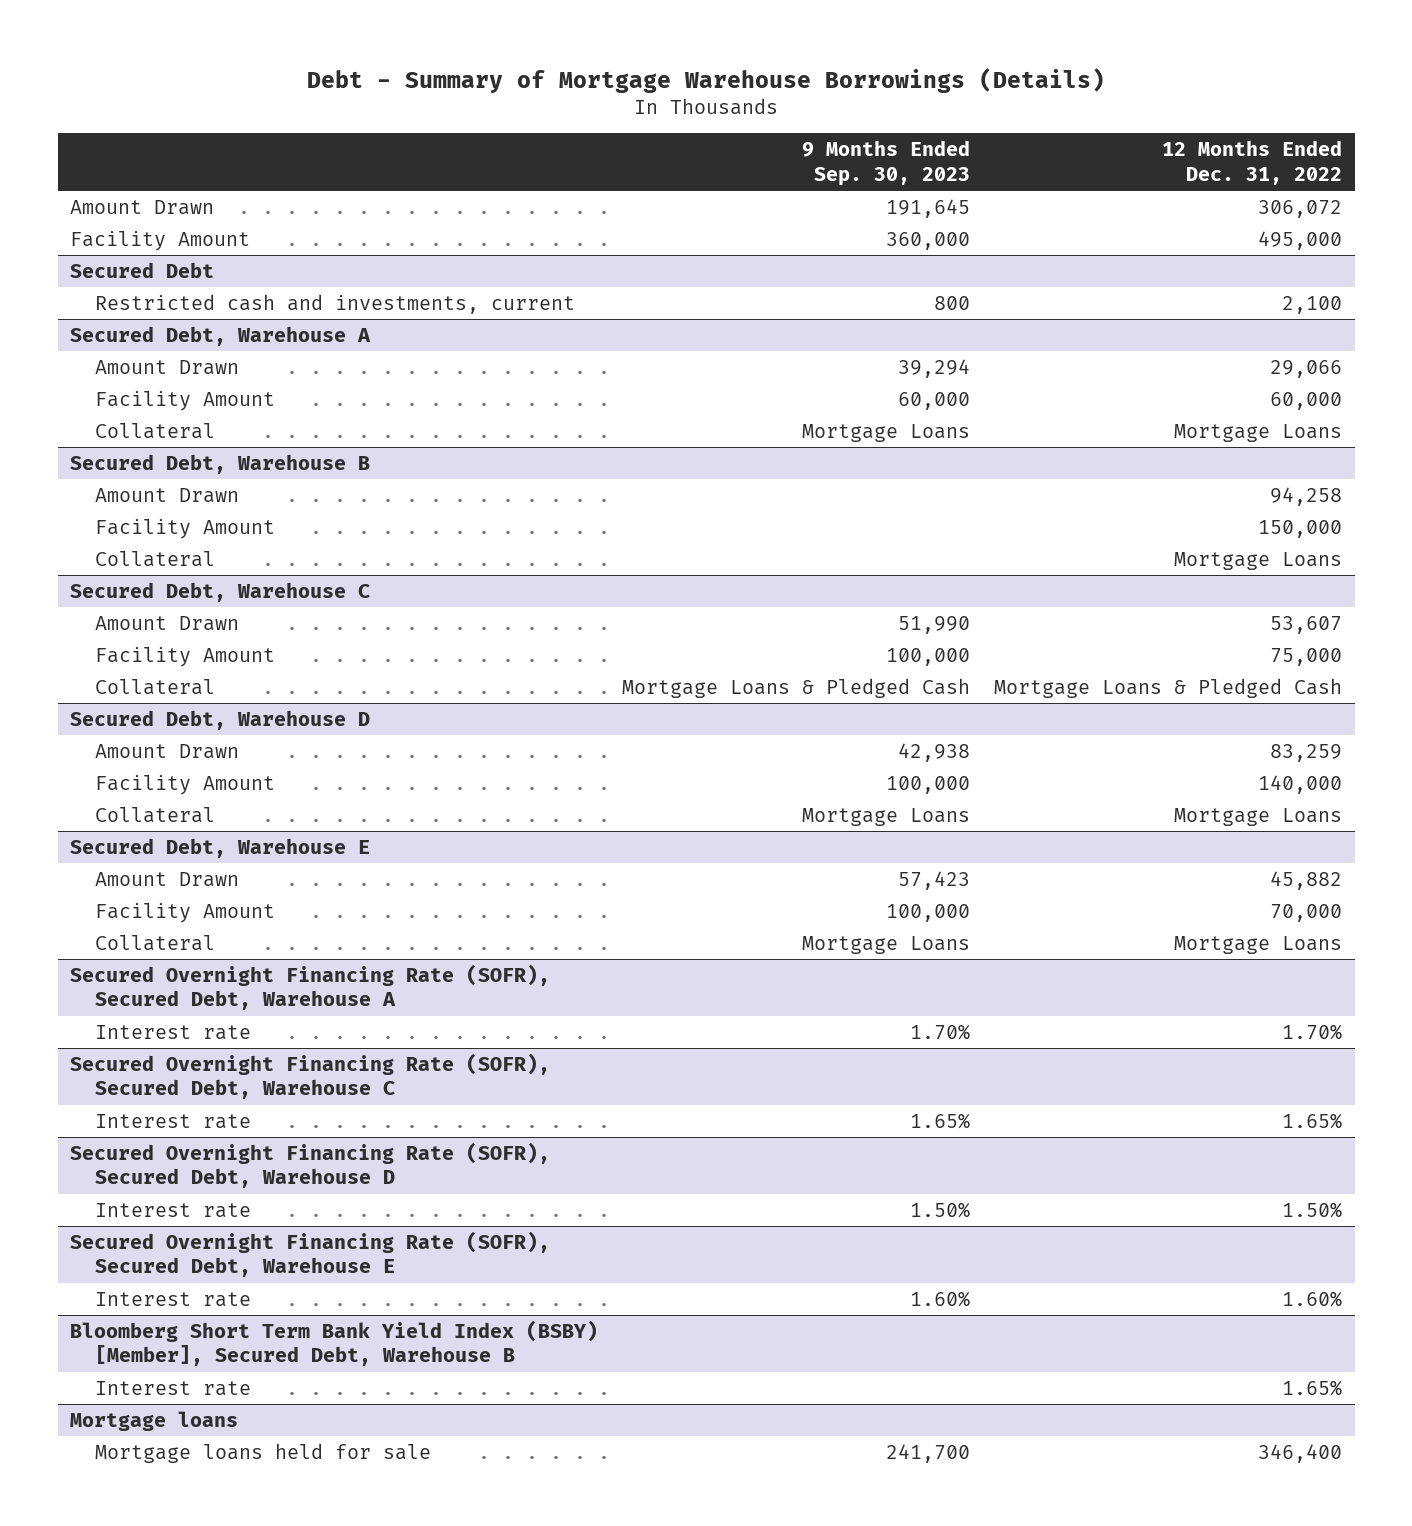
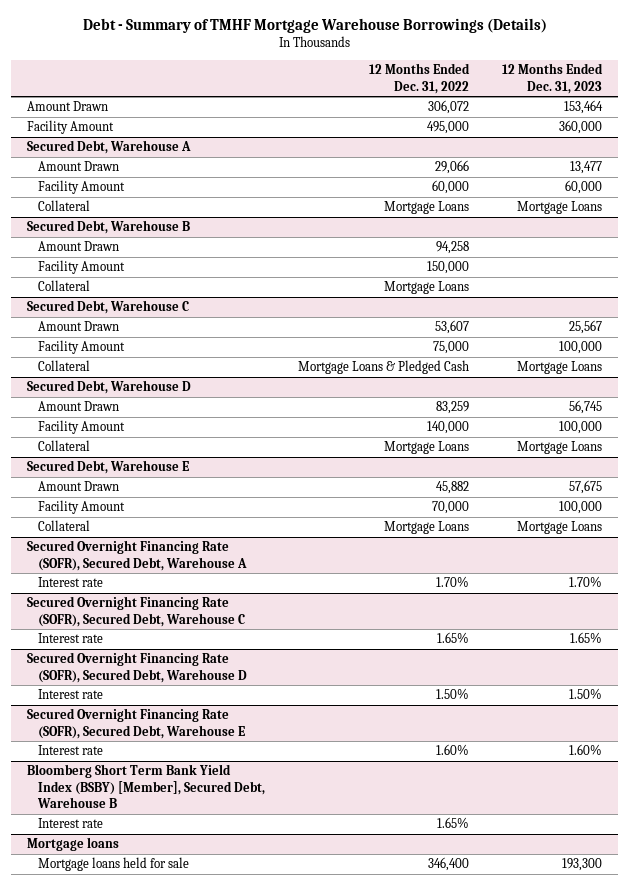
[307,67,1106,93] Debt - Summary of Mortgage Warehouse Borrowings (Details) -> [82,18,547,34] Debt - Summary of TMHF Mortgage Warehouse Borrowings (Details)
[802,140,971,186] 9 Months Ended Sep. 30, 2023 -> none
none -> [501,63,603,94] 12 Months Ended Dec. 31, 2023
[69,262,214,279] Secured Debt -> none
[94,294,575,315] Restricted cash and investments, current -> none

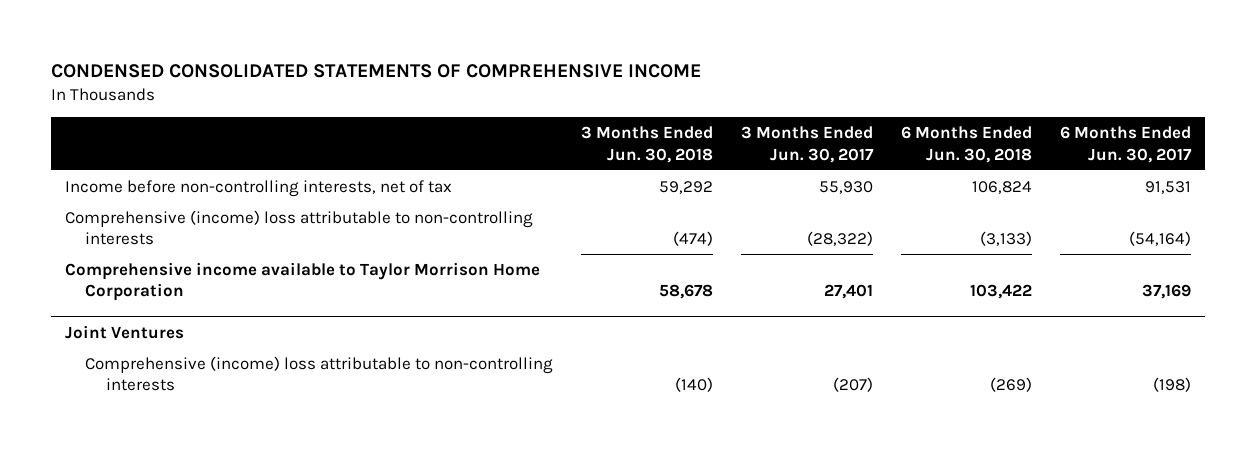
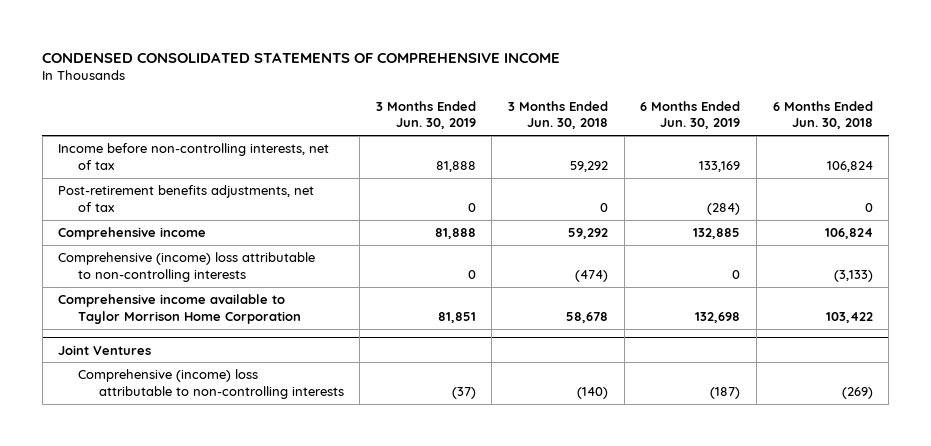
[741,126,875,163] 3 Months Ended Jun. 30, 2017 -> none
[1060,126,1193,163] 6 Months Ended Jun. 30, 2017 -> none
none -> [375,101,476,130] 3 Months Ended Jun. 30, 2019
none -> [640,101,741,130] 6 Months Ended Jun. 30, 2019
none -> [58,185,315,212] Post-retirement benefits adjustments, net of tax
none -> [58,227,207,241] Comprehensive income

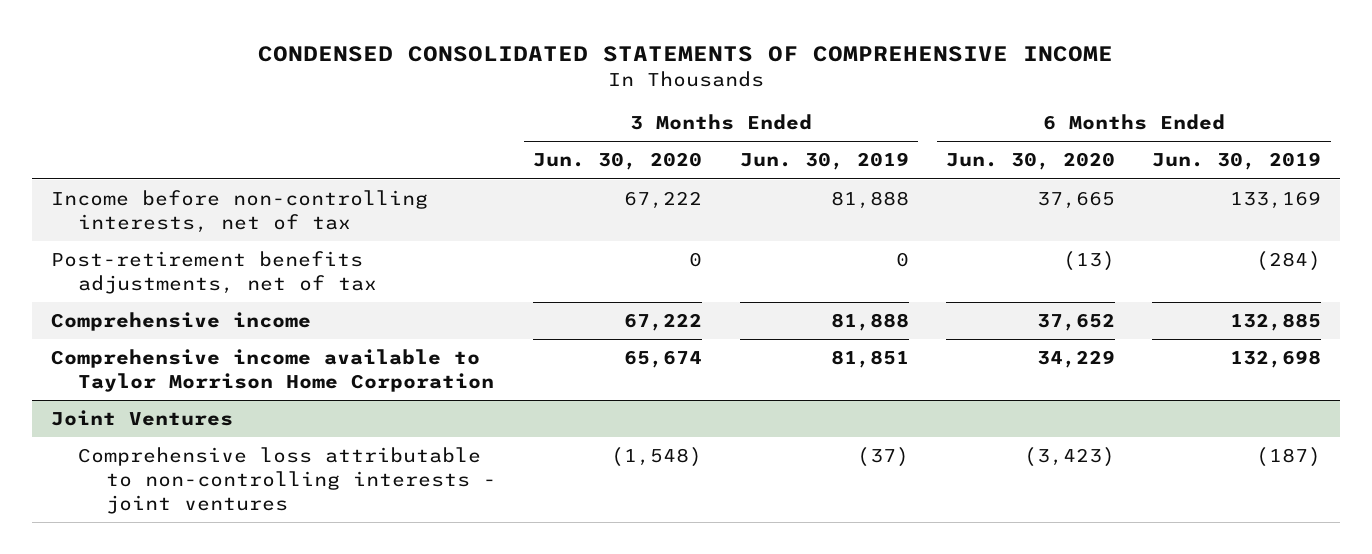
[508,101,609,130] 3 Months Ended Jun. 30, 2018 -> none
[772,101,873,130] 6 Months Ended Jun. 30, 2018 -> none
none -> [533,152,703,171] Jun. 30, 2020
none -> [946,152,1116,171] Jun. 30, 2020
[58,252,316,282] Comprehensive (income) loss attributable to non-controlling interests -> none
[78,369,344,399] Comprehensive (income) loss attributable to non-controlling interests -> [78,447,496,514] Comprehensive loss attributable to non-controlling interests - joint ventures

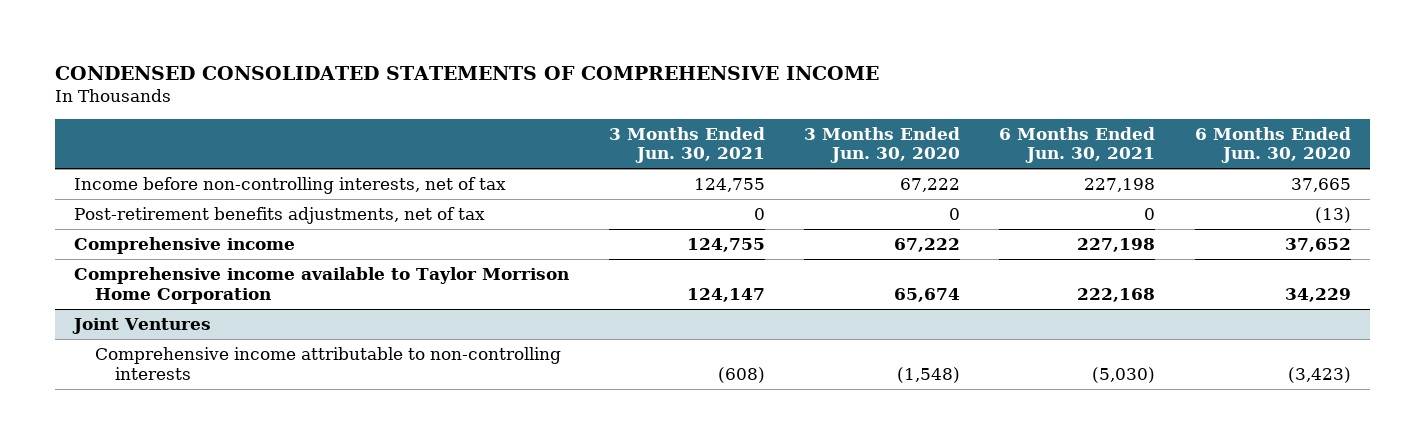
[739,152,909,171] Jun. 30, 2019 -> none
[1152,152,1322,171] Jun. 30, 2019 -> none
none -> [608,126,765,164] 3 Months Ended Jun. 30, 2021
none -> [999,126,1156,164] 6 Months Ended Jun. 30, 2021
[78,447,496,514] Comprehensive loss attributable to non-controlling interests - joint ventures -> [94,347,561,380] Comprehensive income attributable to non-controlling interests

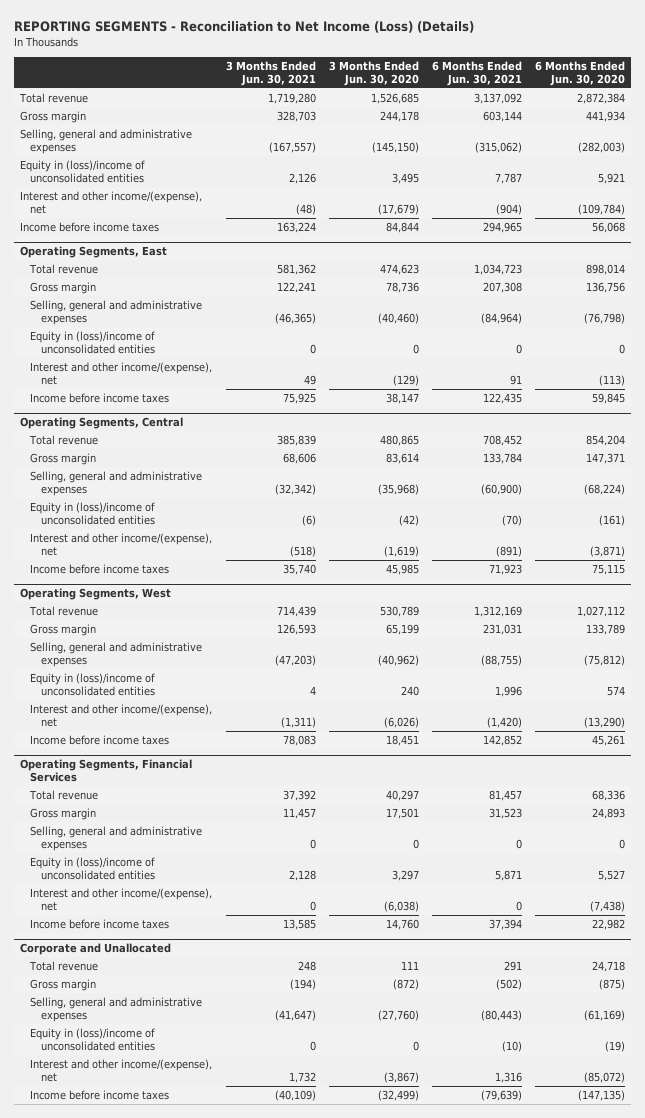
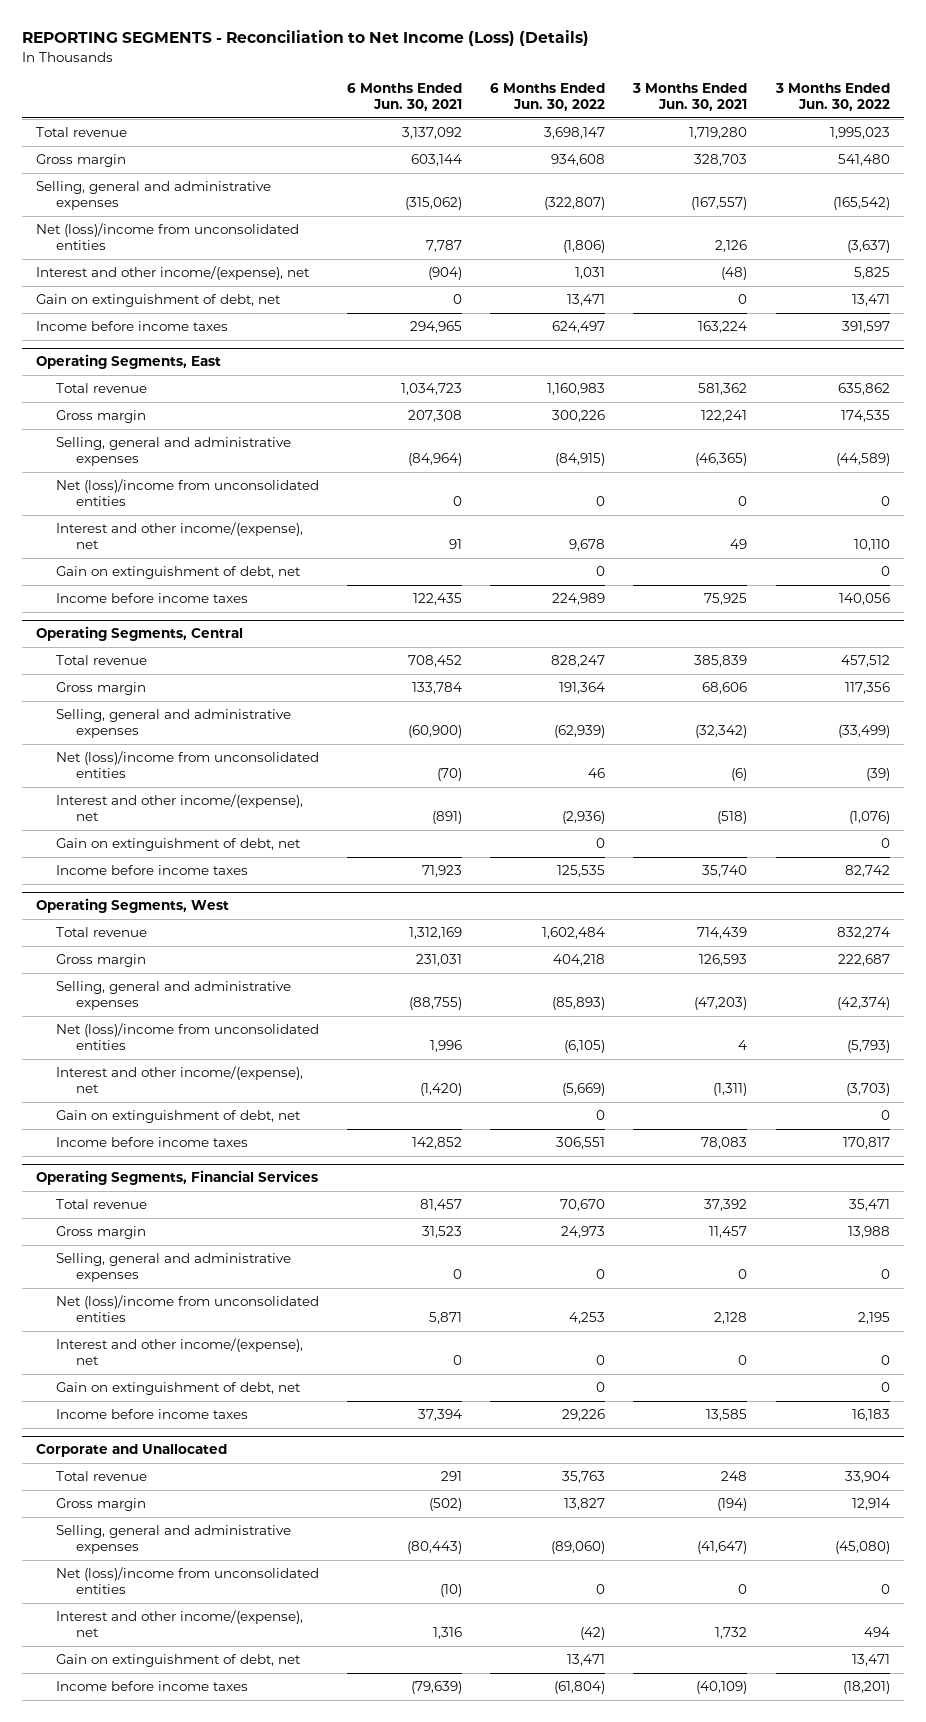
[328,61,419,87] 3 Months Ended Jun. 30, 2020 -> none
[534,61,625,87] 6 Months Ended Jun. 30, 2020 -> none
none -> [490,83,606,112] 6 Months Ended Jun. 30, 2022
none -> [774,83,890,112] 3 Months Ended Jun. 30, 2022
[20,159,146,183] Equity in (loss)/income of unconsolidated entities -> [36,223,300,251] Net (loss)/income from unconsolidated entities
none -> [36,294,282,308] Gain on extinguishment of debt, net
[30,330,156,354] Equity in (loss)/income of unconsolidated entities -> [56,479,320,507] Net (loss)/income from unconsolidated entities
none -> [56,566,302,580] Gain on extinguishment of debt, net
[30,501,156,525] Equity in (loss)/income of unconsolidated entities -> [56,751,320,779] Net (loss)/income from unconsolidated entities
none -> [56,838,302,852] Gain on extinguishment of debt, net
[30,672,156,696] Equity in (loss)/income of unconsolidated entities -> [56,1023,320,1051] Net (loss)/income from unconsolidated entities
none -> [56,1110,302,1124] Gain on extinguishment of debt, net
[30,856,156,880] Equity in (loss)/income of unconsolidated entities -> [56,1295,320,1323] Net (loss)/income from unconsolidated entities
none -> [56,1382,302,1396] Gain on extinguishment of debt, net
[30,1027,156,1051] Equity in (loss)/income of unconsolidated entities -> [56,1567,320,1595] Net (loss)/income from unconsolidated entities
none -> [56,1654,302,1668] Gain on extinguishment of debt, net

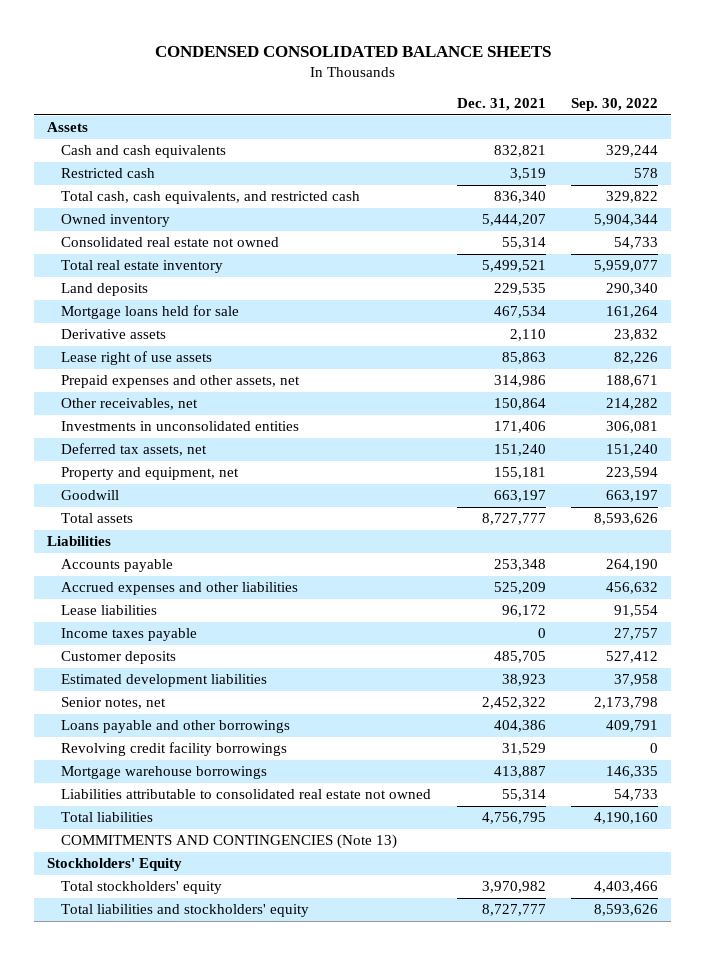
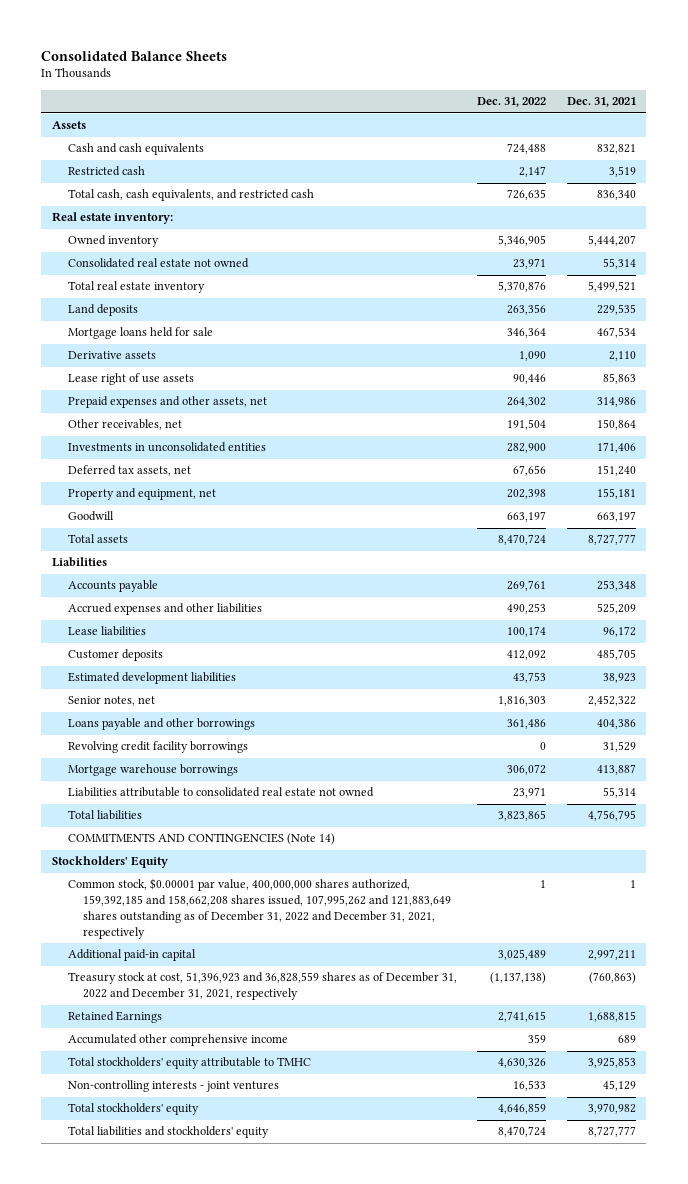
[154,46,551,58] CONDENSED CONSOLIDATED BALANCE SHEETS -> [41,50,228,61] Consolidated Balance Sheets
[571,97,659,111] Sep. 30, 2022 -> none
none -> [477,97,547,108] Dec. 31, 2022
none -> [51,212,173,225] Real estate inventory:
[60,628,197,642] Income taxes payable -> none
[60,834,397,850] COMMITMENTS AND CONTINGENCIES (Note 13) -> [67,833,335,846] COMMITMENTS AND CONTINGENCIES (Note 14)
none -> [67,878,452,940] Common stock, $0.00001 par value, 400,000,000 shares authorized, 159,392,185 and 158,662,208 shares issued, 107,995,262 and 121,883,649 shares outstanding as of December 31, 2022 and December 31, 2021, respectively
none -> [67,949,196,962] Additional paid-in capital
none -> [67,972,457,1001] Treasury stock at cost, 51,396,923 and 36,828,559 shares as of December 31, 2022 and December 31, 2021, respectively
none -> [67,1011,162,1024] Retained Earnings
none -> [67,1034,288,1047] Accumulated other comprehensive income
none -> [67,1057,311,1070] Total stockholders' equity attributable to TMHC
none -> [67,1080,279,1093] Non-controlling interests - joint ventures

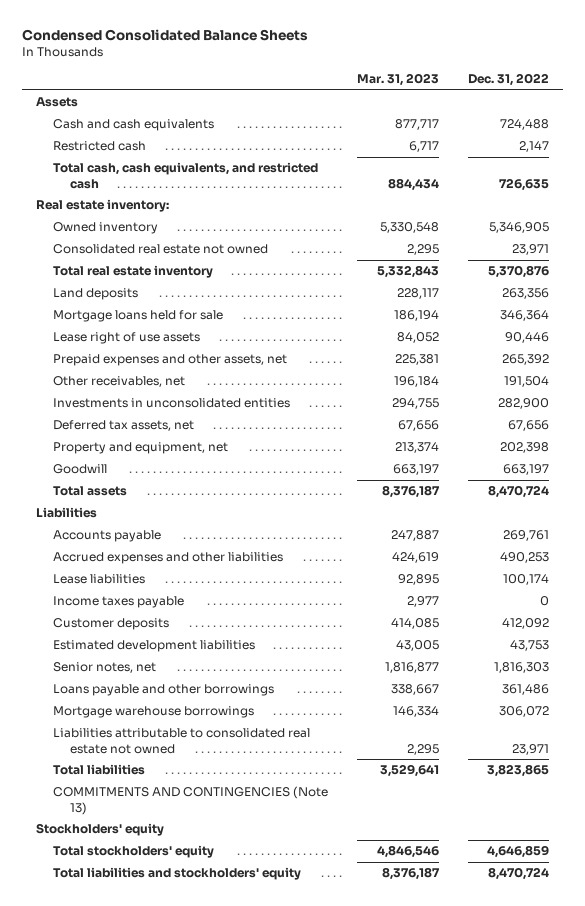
[41,50,228,61] Consolidated Balance Sheets -> [21,28,308,41] Condensed Consolidated Balance Sheets
[567,97,637,108] Dec. 31, 2021 -> none
none -> [356,73,439,87] Mar. 31, 2023
[67,351,156,360] Derivative assets -> none
[507,397,547,408] 264,302 -> [501,354,549,366] 265,392
none -> [52,596,184,609] Income taxes payable
[67,741,248,754] Revolving credit facility borrowings -> none
[67,878,452,940] Common stock, $0.00001 par value, 400,000,000 shares authorized, 159,392,185 and 158,662,208 shares issued, 107,995,262 and 121,883,649 shares outstanding as of December 31, 2022 and December 31, 2021, respectively -> none
[67,949,196,962] Additional paid-in capital -> none
[67,972,457,1001] Treasury stock at cost, 51,396,923 and 36,828,559 shares as of December 31, 2022 and December 31, 2021, respectively -> none
[67,1011,162,1024] Retained Earnings -> none
[67,1034,288,1047] Accumulated other comprehensive income -> none
[67,1057,311,1070] Total stockholders' equity attributable to TMHC -> none
[67,1080,279,1093] Non-controlling interests - joint ventures -> none
[67,833,335,846] COMMITMENTS AND CONTINGENCIES (Note 14) -> [52,786,328,815] COMMITMENTS AND CONTINGENCIES (Note 13)
[51,856,168,869] Stockholders' Equity -> [36,823,165,837] Stockholders' equity

